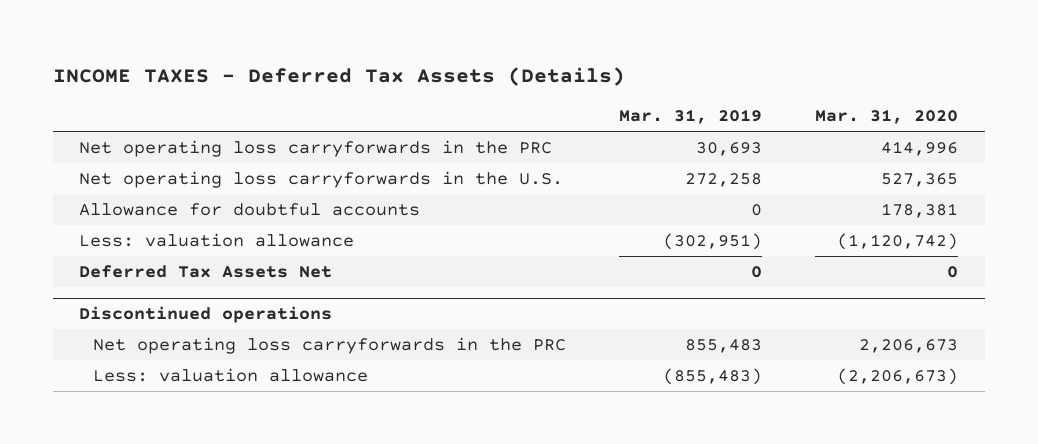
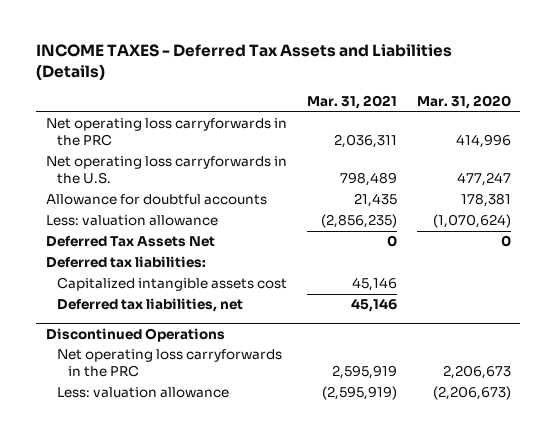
[52,66,625,86] INCOME TAXES - Deferred Tax Assets (Details) -> [35,44,452,81] INCOME TAXES - Deferred Tax Assets and Liabilities (Details)
[619,109,763,125] Mar. 31, 2019 -> none
none -> [306,94,397,109] Mar. 31, 2021
[881,172,959,187] 527,365 -> [456,172,511,187] 477,247
[837,232,959,250] (1,120,742) -> [432,214,511,229] (1,070,624)
none -> [45,256,206,269] Deferred tax liabilities:
none -> [56,277,287,292] Capitalized intangible assets cost
none -> [56,298,243,313] Deferred tax liabilities, net
[79,306,333,324] Discontinued operations -> [45,327,225,342] Discontinued Operations

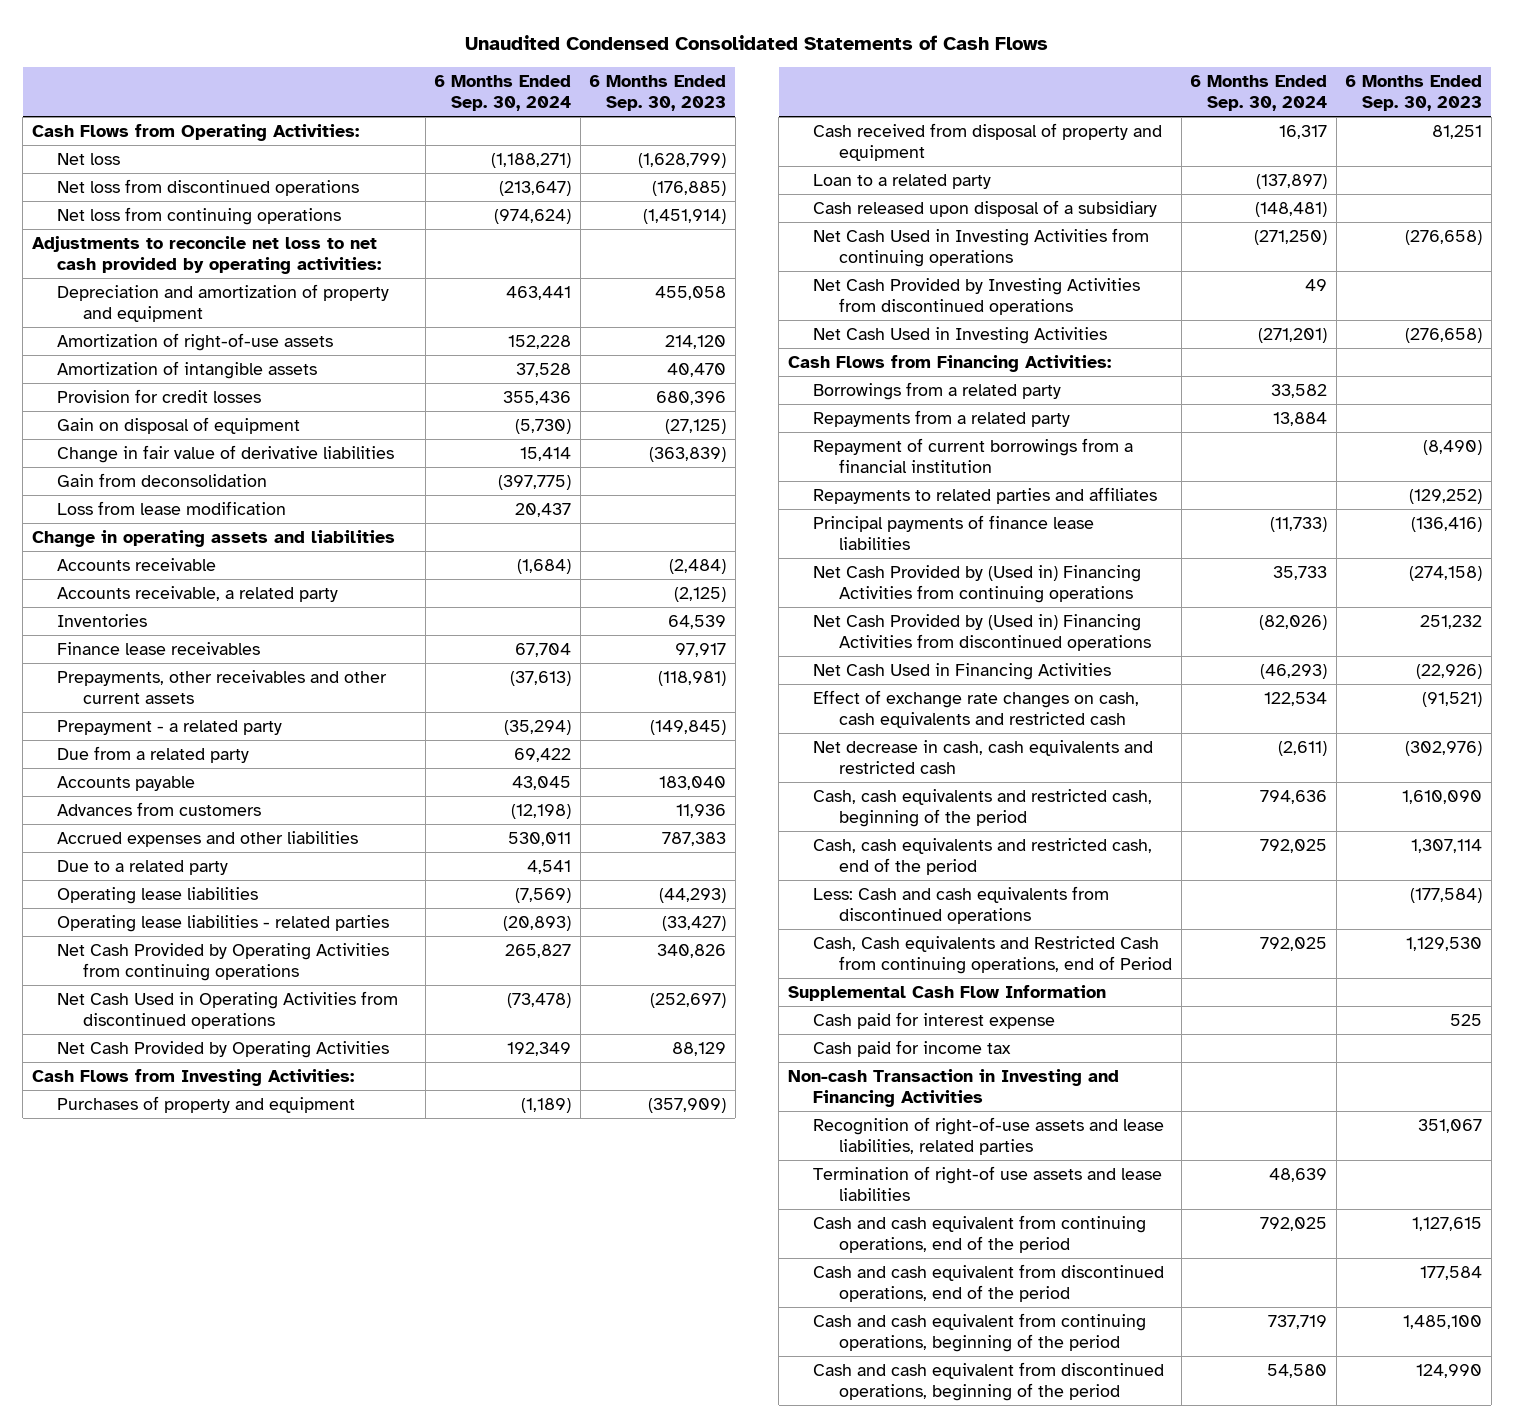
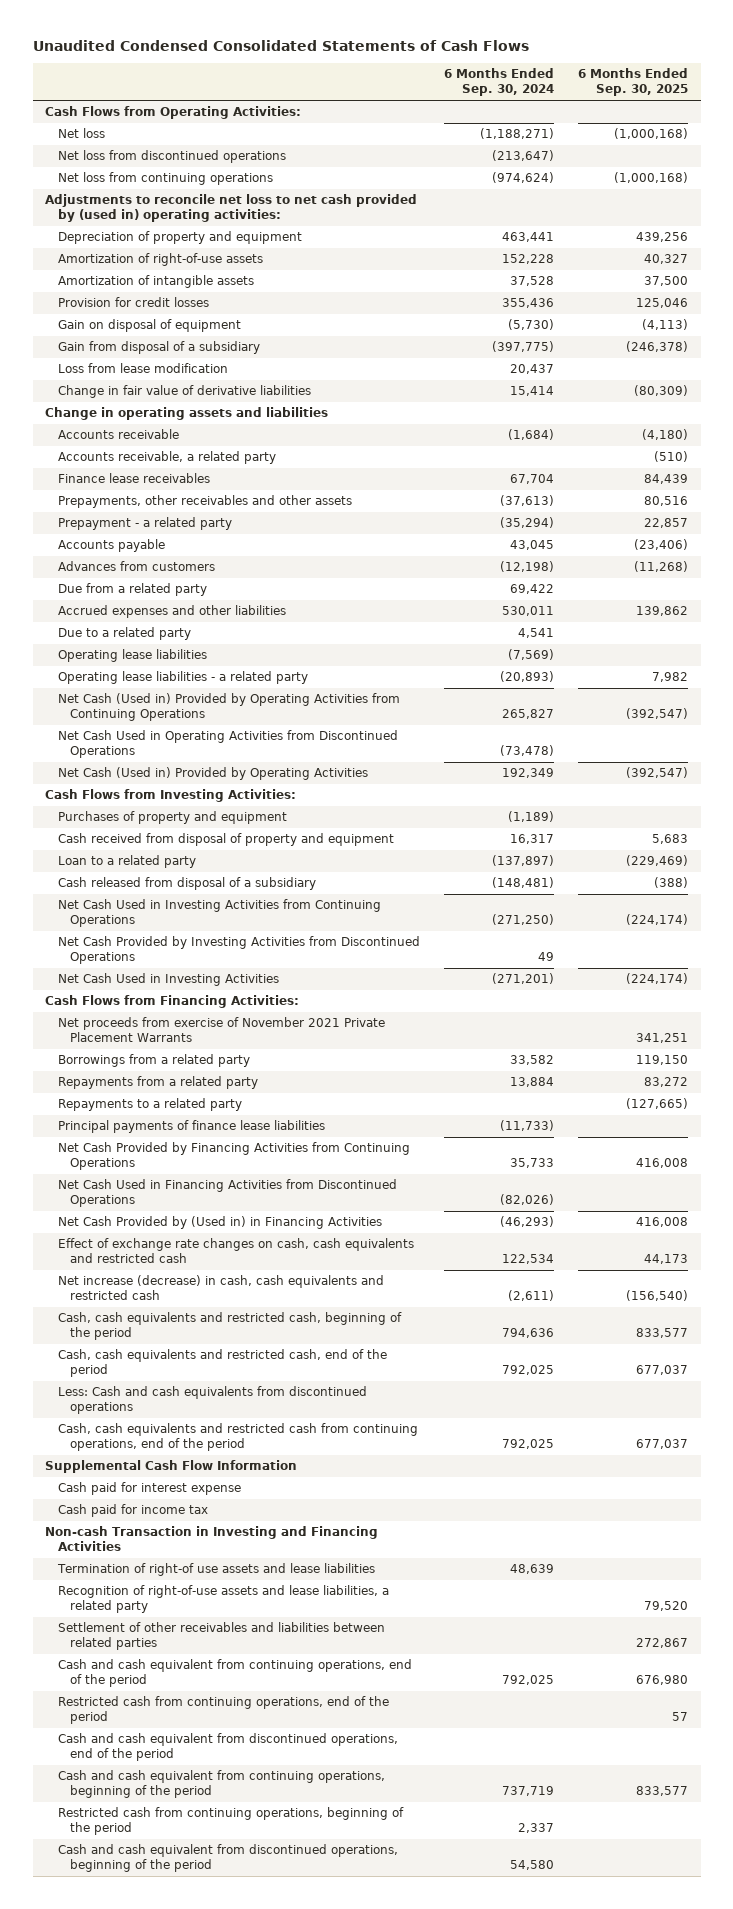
[589,75,727,111] 6 Months Ended Sep. 30, 2023 -> none
none -> [578,68,689,97] 6 Months Ended Sep. 30, 2025
[31,236,382,274] Adjustments to reconcile net loss to net cash provided by operating activities: -> [45,194,418,223] Adjustments to reconcile net loss to net cash provided by (used in) operating activities:
[57,284,390,322] Depreciation and amortization of property and equipment -> [57,231,302,245] Depreciation of property and equipment
[57,473,268,488] Gain from deconsolidation -> [57,341,260,355] Gain from disposal of a subsidiary
[57,445,395,464] Change in fair value of derivative liabilities -> [57,385,311,399] Change in fair value of derivative liabilities
[57,614,148,628] Inventories -> none
[57,670,388,704] Prepayments, other receivables and other current assets -> [57,495,352,509] Prepayments, other receivables and other assets
[57,746,250,764] Due from a related party -> [57,583,207,597] Due from a related party
[57,915,390,933] Operating lease liabilities - related parties -> [57,671,308,685] Operating lease liabilities - a related party
[57,943,390,981] Net Cash Provided by Operating Activities from continuing operations -> [57,693,400,722] Net Cash (Used in) Provided by Operating Activities from Continuing Operations
[57,991,399,1029] Net Cash Used in Operating Activities from discontinued operations -> [57,730,398,759] Net Cash Used in Operating Activities from Discontinued Operations
[57,1041,390,1059] Net Cash Provided by Operating Activities -> [57,767,368,781] Net Cash (Used in) Provided by Operating Activities
[813,200,1158,218] Cash released upon disposal of a subsidiary -> [57,877,316,891] Cash released from disposal of a subsidiary
[813,228,1150,267] Net Cash Used in Investing Activities from continuing operations -> [57,899,381,928] Net Cash Used in Investing Activities from Continuing Operations
[813,278,1141,315] Net Cash Provided by Investing Activities from discontinued operations -> [57,936,420,965] Net Cash Provided by Investing Activities from Discontinued Operations
none -> [57,1017,385,1043] Net proceeds from exercise of November 2021 Private Placement Warrants
[813,438,1134,473] Repayment of current borrowings from a financial institution -> none
[813,487,1158,505] Repayments to related parties and affiliates -> [57,1098,242,1112] Repayments to a related party
[813,565,1142,603] Net Cash Provided by (Used in) Financing Activities from continuing operations -> [57,1142,410,1171] Net Cash Provided by Financing Activities from Continuing Operations
[813,614,1152,651] Net Cash Provided by (Used in) Financing Activities from discontinued operations -> [57,1179,397,1208] Net Cash Used in Financing Activities from Discontinued Operations
[813,663,1112,681] Net Cash Used in Financing Activities -> [57,1216,382,1230] Net Cash Provided by (Used in) in Financing Activities
[813,740,1154,774] Net decrease in cash, cash equivalents and restricted cash -> [57,1275,384,1301] Net increase (decrease) in cash, cash equivalents and restricted cash
[813,936,1173,974] Cash, Cash equivalents and Restricted Cash from continuing operations, end of Period -> [57,1423,418,1452] Cash, cash equivalents and restricted cash from continuing operations, end of the period
[813,1117,1165,1155] Recognition of right-of-use assets and lease liabilities, related parties -> none
none -> [57,1585,389,1614] Recognition of right-of-use assets and lease liabilities, a related party
none -> [57,1622,385,1651] Settlement of other receivables and liabilities between related parties
none -> [57,1696,389,1725] Restricted cash from continuing operations, end of the period
none -> [57,1807,404,1836] Restricted cash from continuing operations, beginning of the period

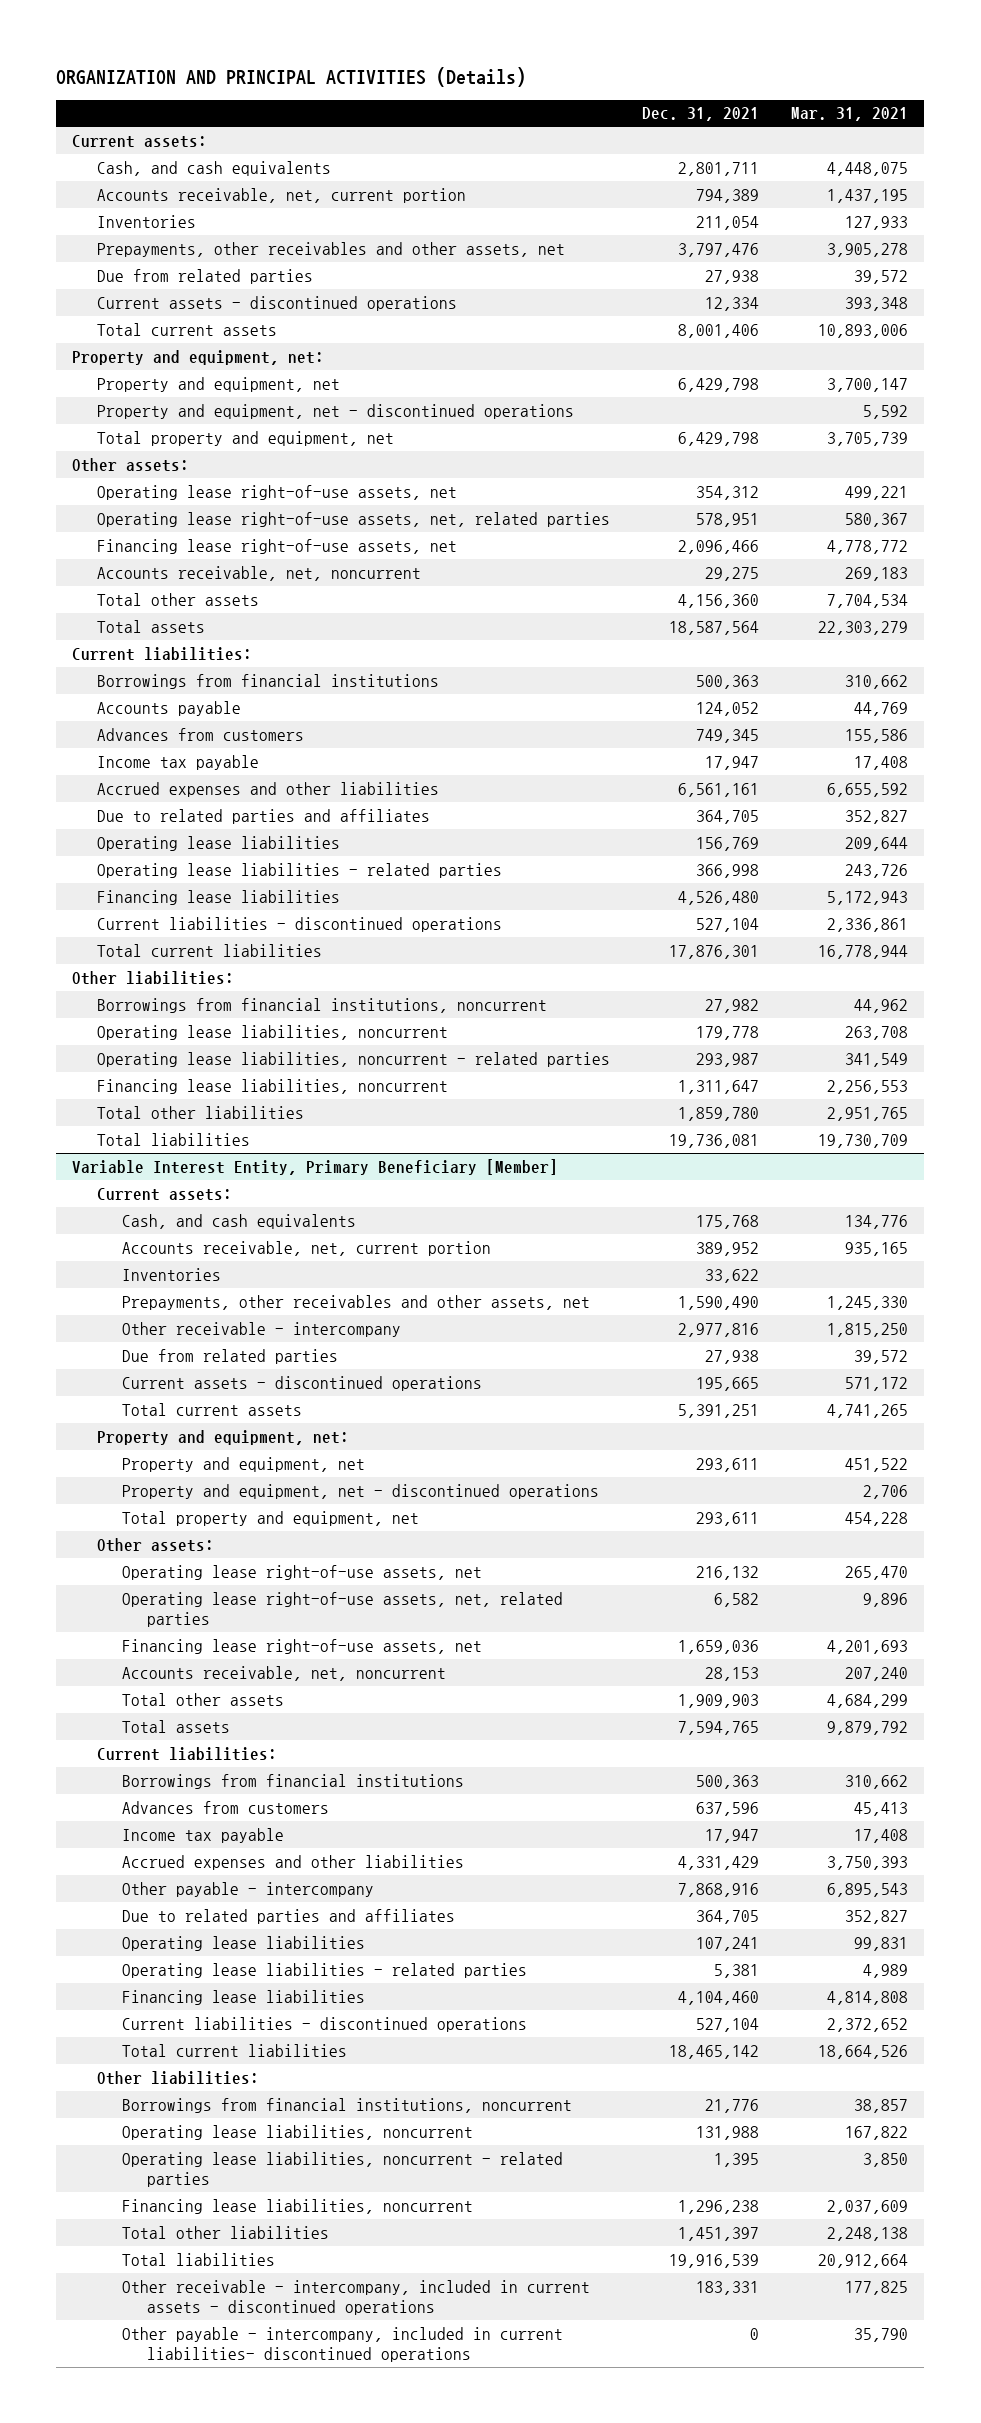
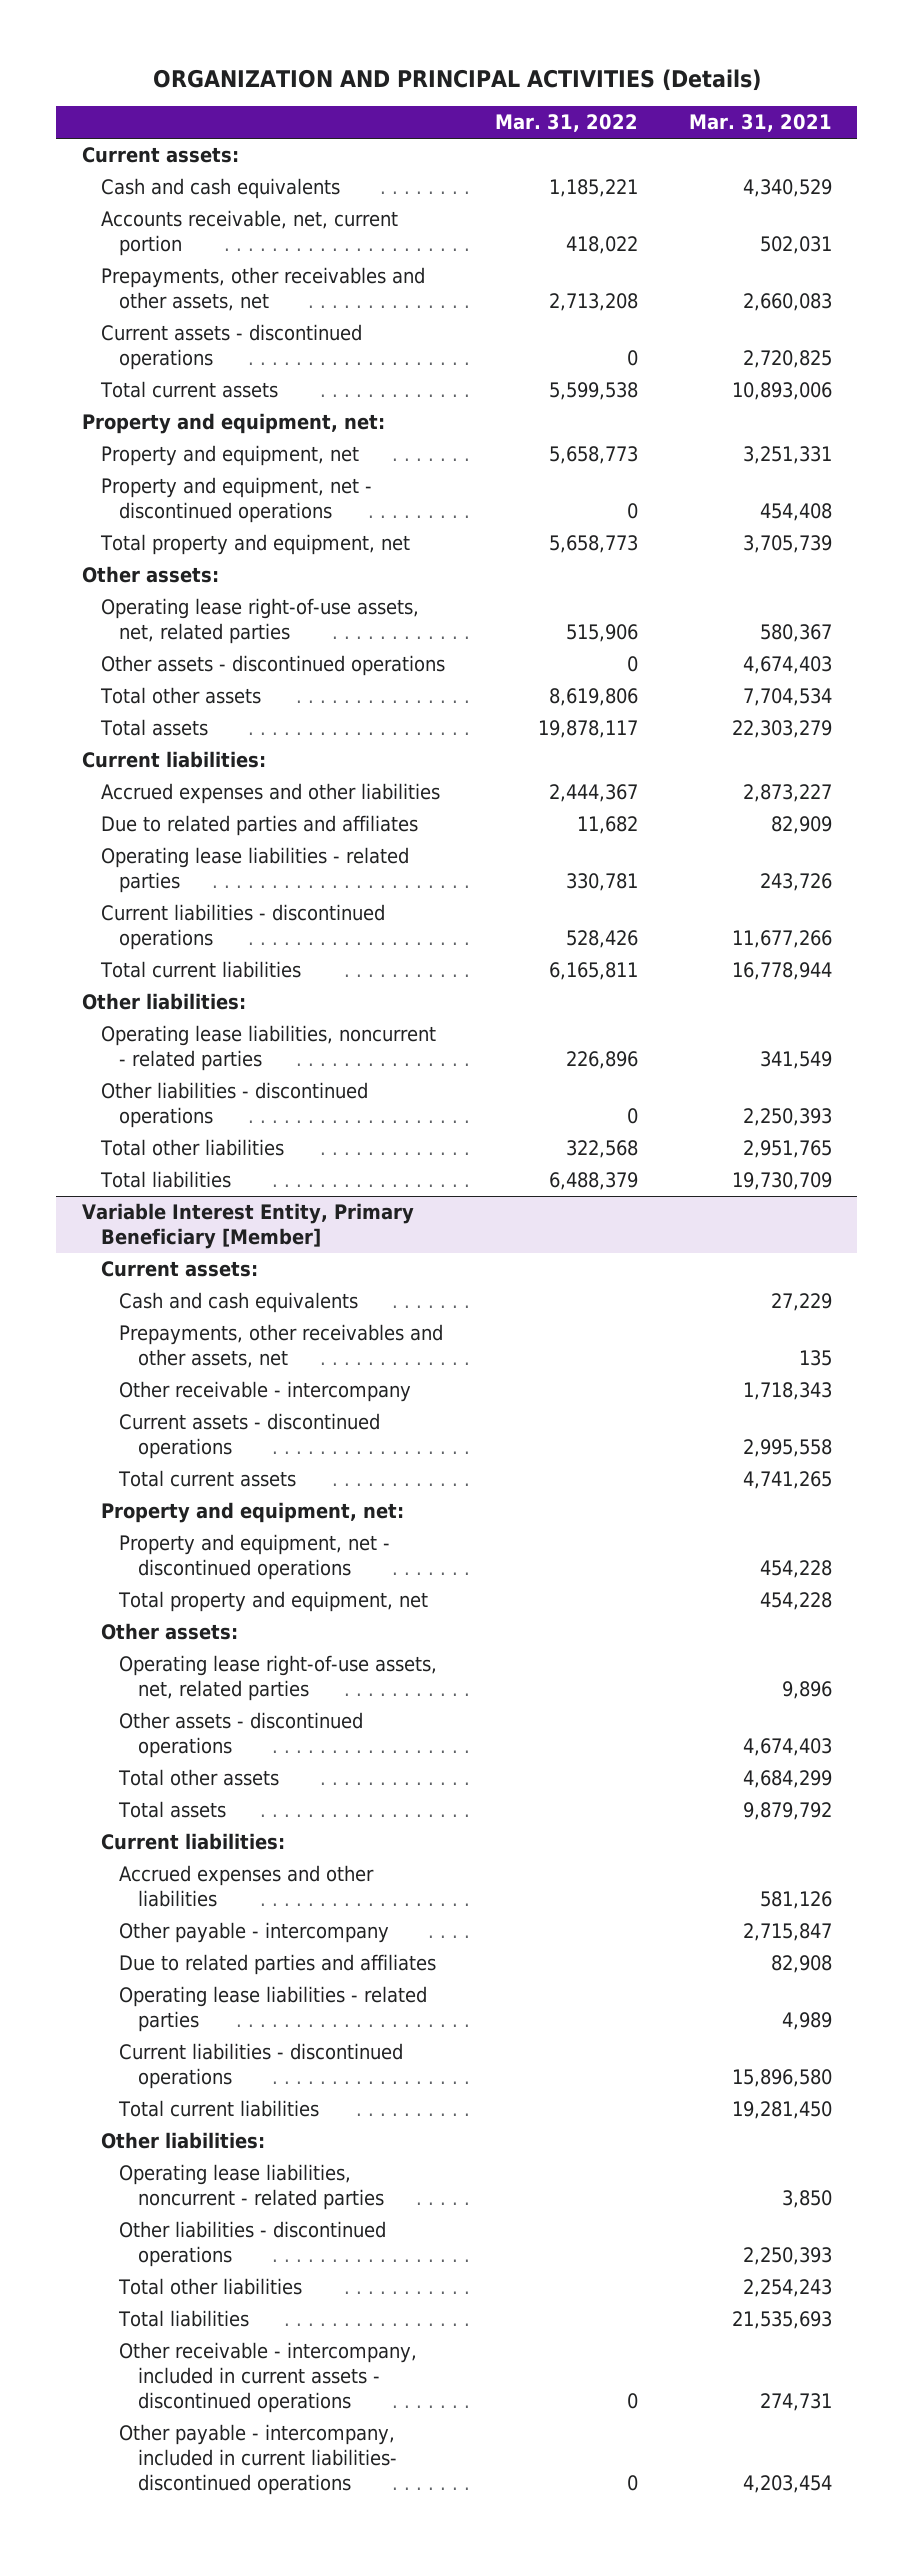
[642,107,760,122] Dec. 31, 2021 -> none
none -> [495,114,639,133] Mar. 31, 2022
[97,214,197,228] Inventories -> none
[97,268,314,284] Due from related parties -> none
[97,160,332,176] Cash, and cash equivalents -> [100,178,340,200] Cash and cash equivalents
[827,161,909,176] 4,448,075 -> [742,179,832,198] 4,340,529
[827,188,909,203] 1,437,195 -> [759,236,832,255] 502,031
[827,242,909,257] 3,905,278 -> [742,293,832,312] 2,660,083
[845,296,909,311] 393,348 -> [742,350,832,369] 2,720,825
[827,377,909,392] 3,700,147 -> [742,446,832,465] 3,251,331
[863,404,909,419] 5,592 -> [759,503,832,522] 454,408
[97,484,458,500] Operating lease right-of-use assets, net -> none
[97,538,458,554] Financing lease right-of-use assets, net -> none
[97,565,422,581] Accounts receivable, net, noncurrent -> none
none -> [100,655,445,677] Other assets - discontinued operations
[97,673,440,689] Borrowings from financial institutions -> none
[97,700,242,716] Accounts payable -> none
[97,727,305,741] Advances from customers -> none
[97,754,260,770] Income tax payable -> none
[97,835,341,851] Operating lease liabilities -> none
[827,782,909,797] 6,655,592 -> [742,784,832,803] 2,873,227
[845,809,909,824] 352,827 -> [770,816,832,835] 82,909
[97,889,341,905] Financing lease liabilities -> none
[827,917,909,932] 2,336,861 -> [731,930,832,949] 11,677,266
[97,997,548,1013] Borrowings from financial institutions, noncurrent -> none
[97,1024,449,1040] Operating lease liabilities, noncurrent -> none
[97,1078,449,1094] Financing lease liabilities, noncurrent -> none
none -> [100,1082,368,1129] Other liabilities - discontinued operations
[122,1240,492,1256] Accounts receivable, net, current portion -> none
[122,1267,222,1281] Inventories -> none
[122,1348,339,1364] Due from related parties -> none
[122,1213,357,1229] Cash, and cash equivalents -> [119,1292,359,1314] Cash and cash equivalents
[845,1214,909,1229] 134,776 -> [770,1293,832,1312] 27,229
[827,1295,909,1310] 1,245,330 -> [798,1350,832,1367] 135
[827,1322,909,1337] 1,815,250 -> [742,1382,832,1401] 1,718,343
[845,1376,909,1391] 571,172 -> [742,1439,832,1458] 2,995,558
[122,1456,366,1472] Property and equipment, net -> none
[863,1484,909,1499] 2,706 -> [759,1560,832,1579] 454,228
[122,1564,483,1580] Operating lease right-of-use assets, net -> none
[122,1638,483,1654] Financing lease right-of-use assets, net -> none
[122,1665,447,1681] Accounts receivable, net, noncurrent -> none
none -> [119,1712,364,1759] Other assets - discontinued operations
[122,1773,465,1789] Borrowings from financial institutions -> none
[122,1800,330,1814] Advances from customers -> none
[122,1827,285,1843] Income tax payable -> none
[122,1935,366,1951] Operating lease liabilities -> none
[827,1855,909,1870] 3,750,393 -> [759,1891,832,1910] 581,126
[827,1882,909,1897] 6,895,543 -> [742,1923,832,1942] 2,715,847
[845,1909,909,1924] 352,827 -> [770,1955,832,1974] 82,908
[122,1989,366,2005] Financing lease liabilities -> none
[827,2017,909,2032] 2,372,652 -> [731,2069,832,2088] 15,896,580
[818,2044,909,2059] 18,664,526 -> [731,2101,832,2120] 19,281,450
[122,2097,573,2113] Borrowings from financial institutions, noncurrent -> none
[122,2124,474,2140] Operating lease liabilities, noncurrent -> none
[122,2198,474,2214] Financing lease liabilities, noncurrent -> none
none -> [119,2221,387,2268] Other liabilities - discontinued operations
[827,2226,909,2241] 2,248,138 -> [742,2279,832,2298] 2,254,243
[818,2253,909,2268] 20,912,664 -> [731,2311,832,2330] 21,535,693
[845,2280,909,2295] 177,825 -> [759,2393,832,2412] 274,731
[854,2327,909,2342] 35,790 -> [742,2475,832,2494] 4,203,454

